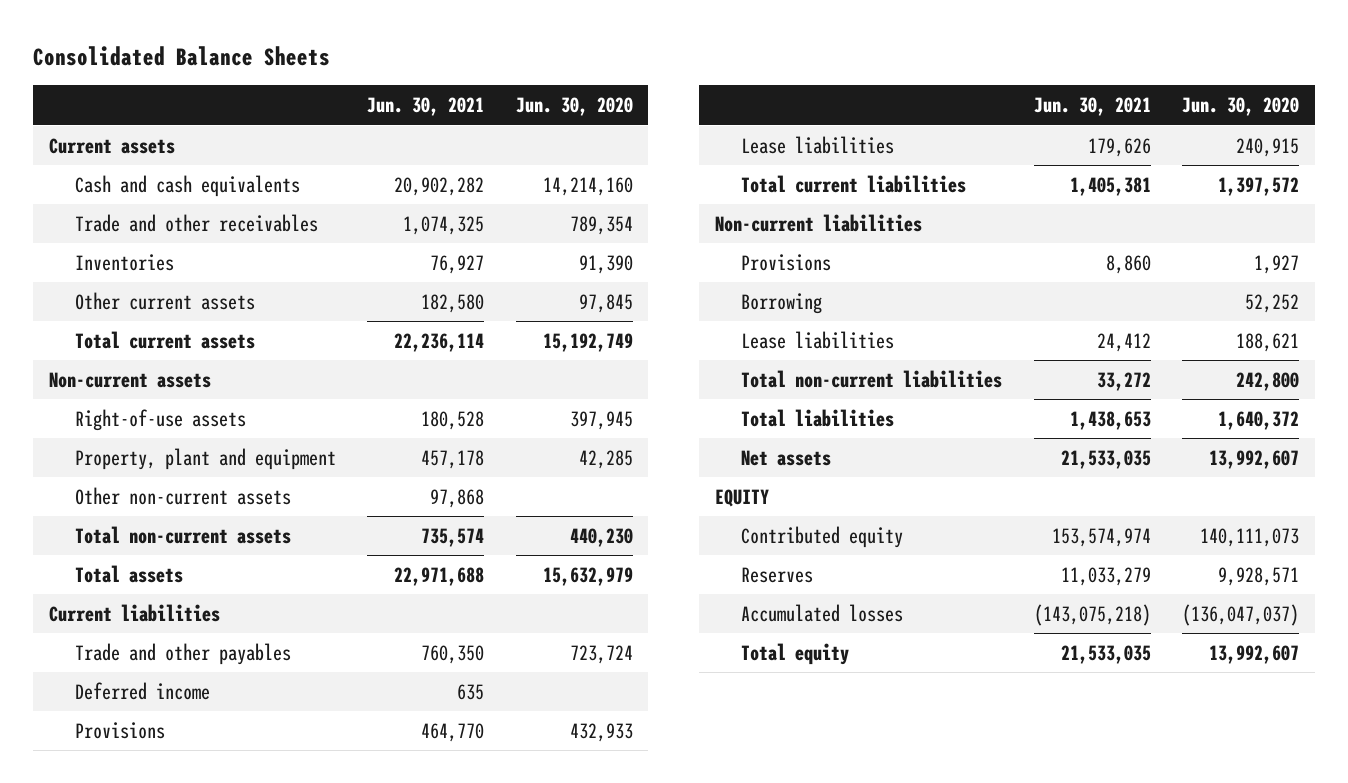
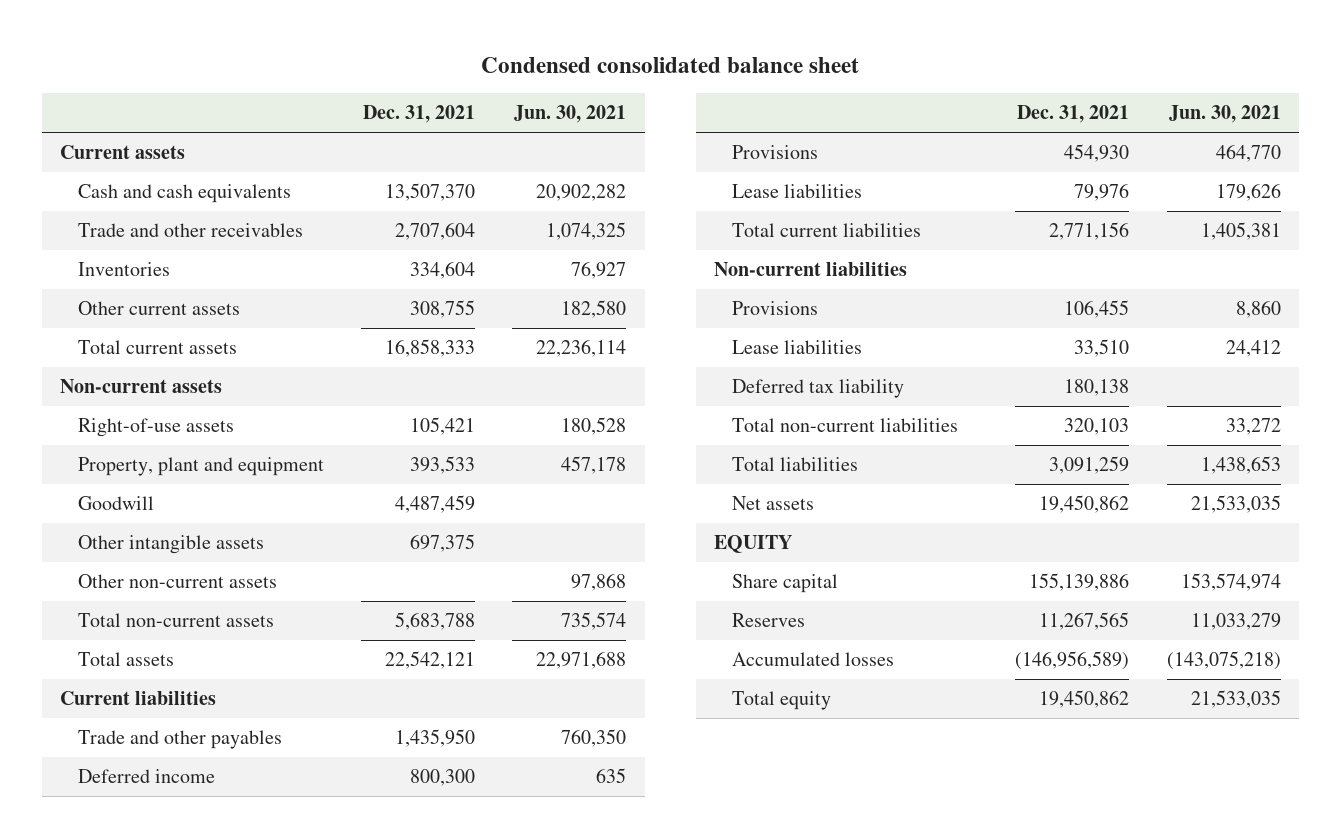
[33,45,331,66] Consolidated Balance Sheets -> [481,56,860,73] Condensed consolidated balance sheet
[515,96,633,116] Jun. 30, 2020 -> none
none -> [363,105,476,124] Dec. 31, 2021
none -> [77,496,154,511] Goodwill
none -> [77,535,264,555] Other intangible assets
[741,292,823,314] Borrowing -> none
none -> [731,379,904,399] Deferred tax liability
[741,525,904,548] Contributed equity -> [731,574,838,594] Share capital

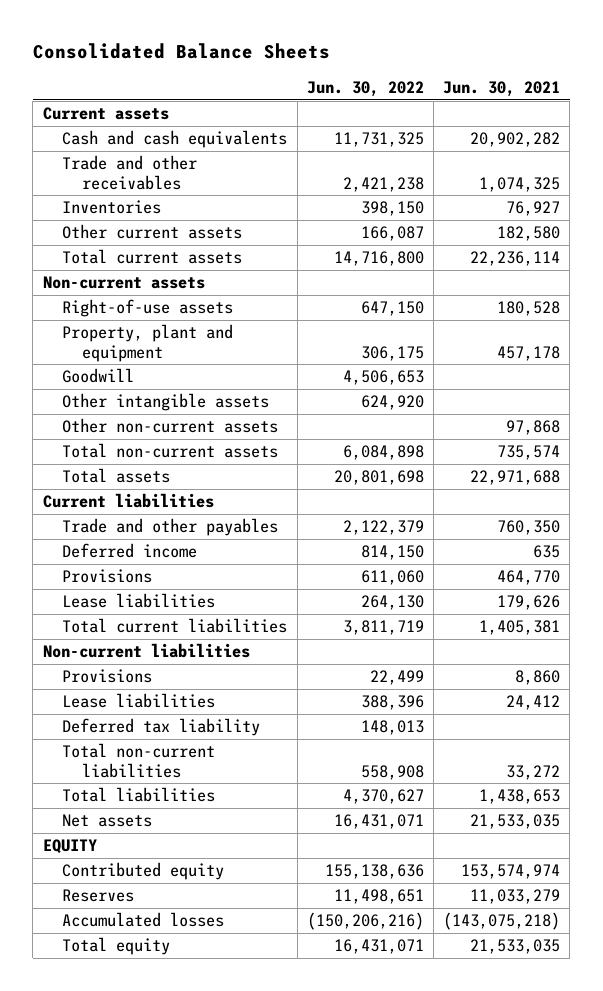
[481,56,860,73] Condensed consolidated balance sheet -> [32,43,330,60] Consolidated Balance Sheets
[363,105,476,124] Dec. 31, 2021 -> none
none -> [306,80,424,97] Jun. 30, 2022
[731,574,838,594] Share capital -> [62,862,225,881] Contributed equity

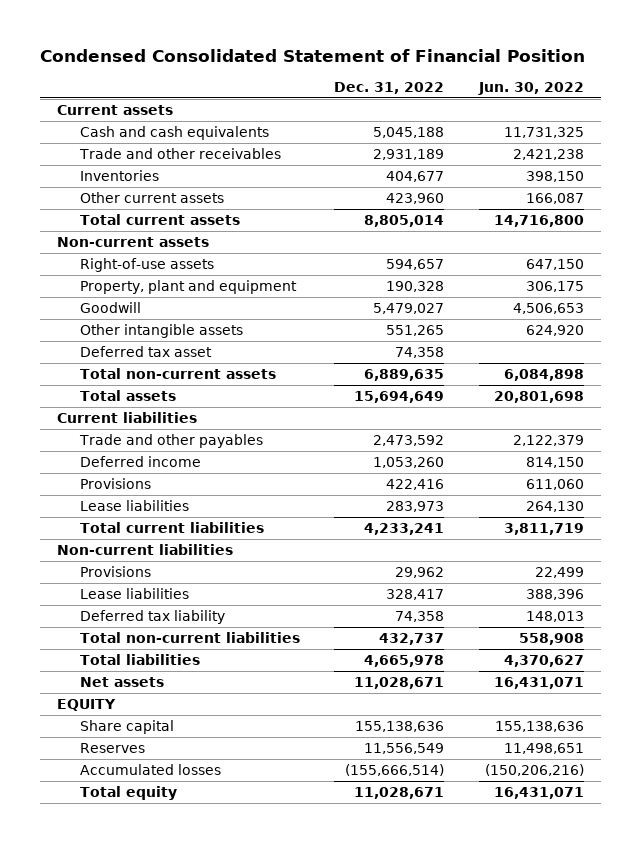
[32,43,330,60] Consolidated Balance Sheets -> [39,48,585,62] Condensed Consolidated Statement of Financial Position
[443,80,561,97] Jun. 30, 2021 -> none
none -> [334,81,445,94] Dec. 31, 2022
[62,418,279,434] Other non-current assets -> none
none -> [79,345,212,357] Deferred tax asset
[62,862,225,881] Contributed equity -> [79,719,174,734] Share capital

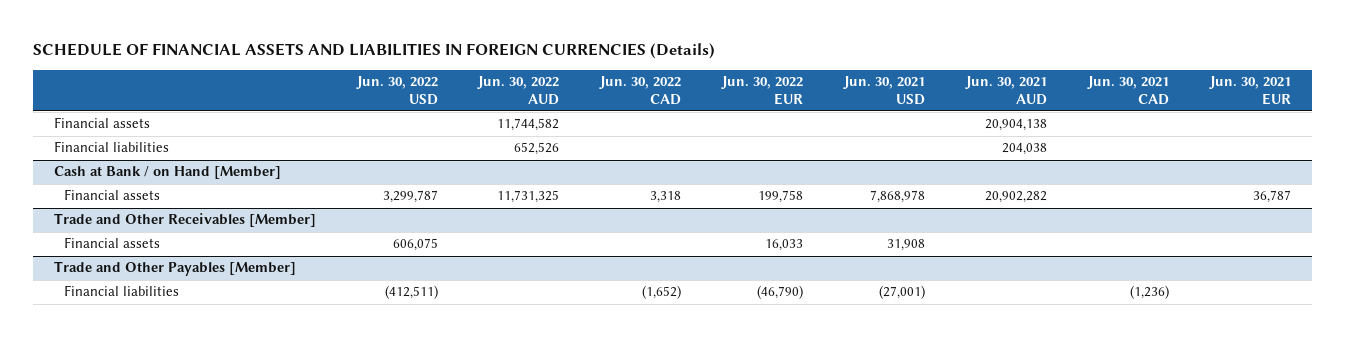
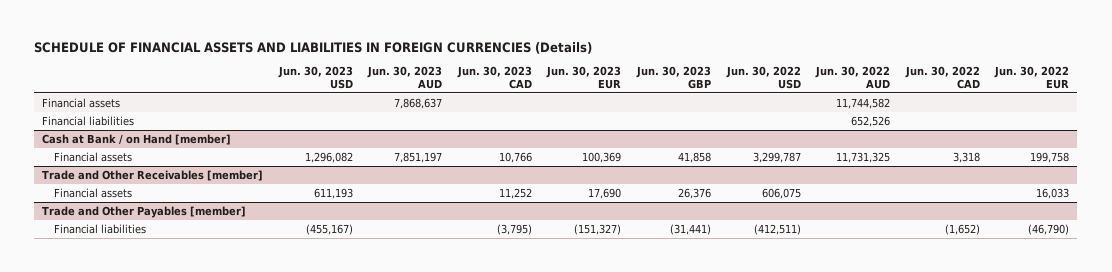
[843,75,926,105] Jun. 30, 2021 USD -> none
[965,75,1048,105] Jun. 30, 2021 AUD -> none
[1087,75,1170,105] Jun. 30, 2021 CAD -> none
[1209,75,1292,105] Jun. 30, 2021 EUR -> none
none -> [277,66,353,90] Jun. 30, 2023 USD
none -> [367,66,443,90] Jun. 30, 2023 AUD
none -> [456,66,532,90] Jun. 30, 2023 CAD
none -> [546,66,622,90] Jun. 30, 2023 EUR
none -> [636,66,712,90] Jun. 30, 2023 GBP
[53,166,281,180] Cash at Bank / on Hand [Member] -> [42,133,232,145] Cash at Bank / on Hand [member]
[53,213,316,228] Trade and Other Receivables [Member] -> [42,169,264,181] Trade and Other Receivables [member]
[53,261,296,277] Trade and Other Payables [Member] -> [42,205,247,218] Trade and Other Payables [member]

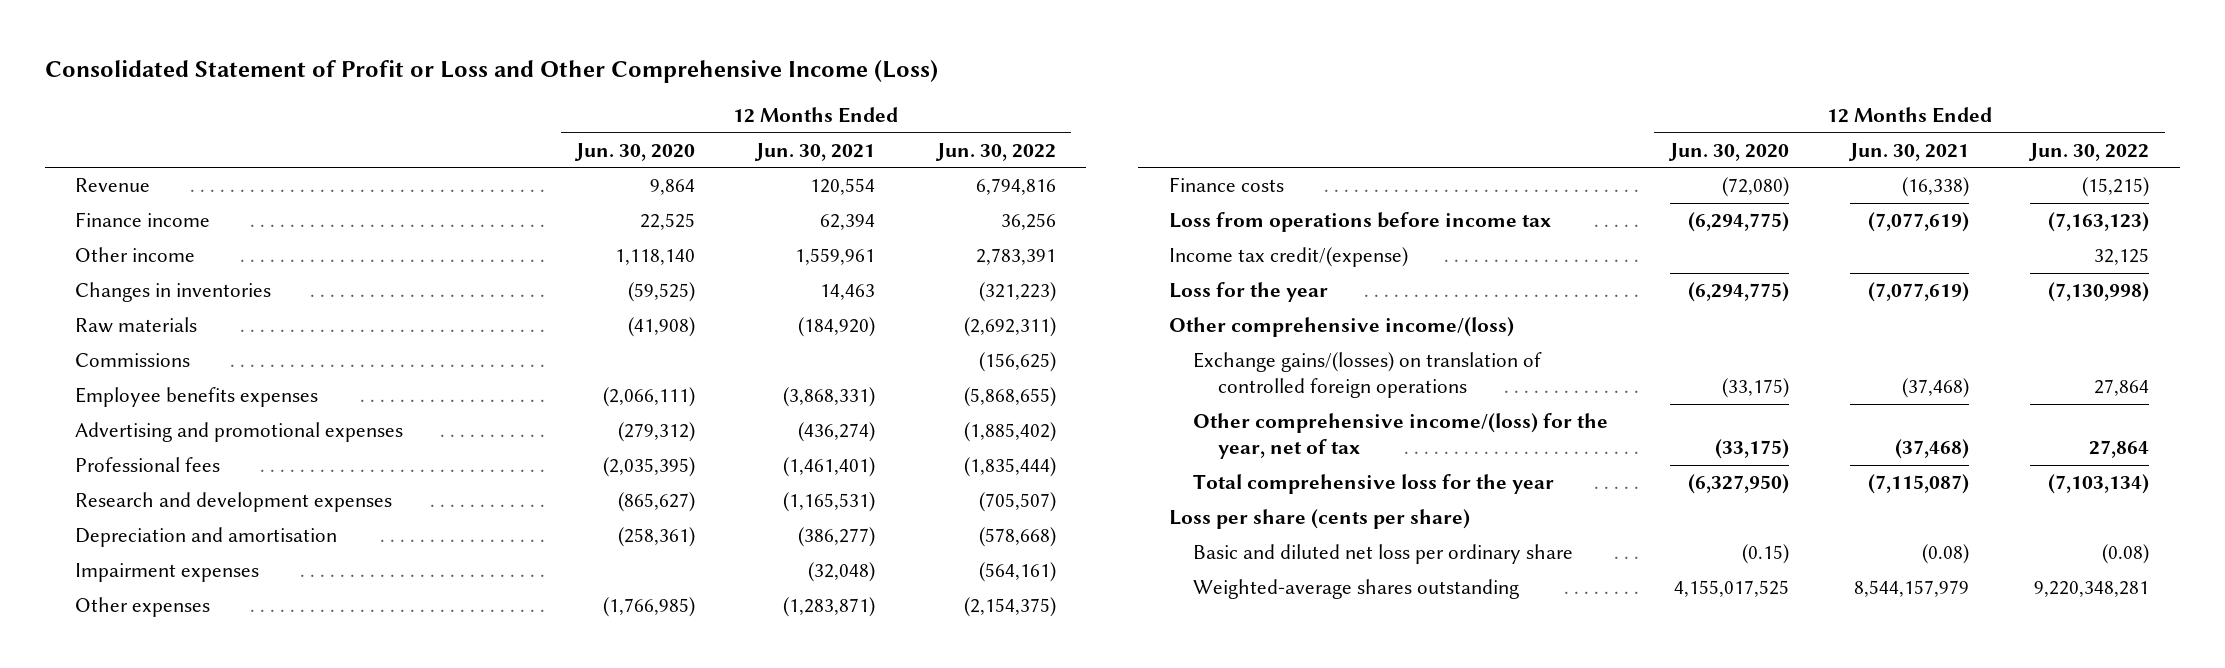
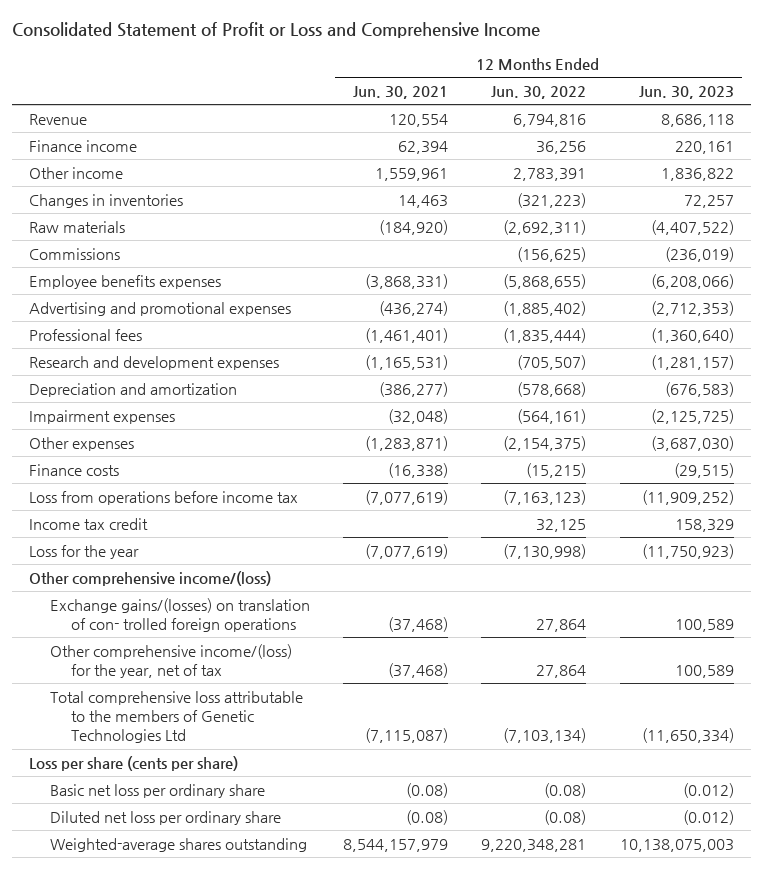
[44,59,938,83] Consolidated Statement of Profit or Loss and Other Comprehensive Income (Loss) -> [12,22,541,39] Consolidated Statement of Profit or Loss and Comprehensive Income
[574,142,696,161] Jun. 30, 2020 -> none
none -> [638,85,734,99] Jun. 30, 2023
[75,527,338,548] Depreciation and amortisation -> [28,382,237,397] Depreciation and amortization
[1169,247,1409,268] Income tax credit/(expense) -> [28,517,148,530] Income tax credit
[1193,352,1543,399] Exchange gains/(losses) on translation of controlled foreign operations -> [49,597,310,633] Exchange gains/(losses) on translation of con- trolled foreign operations
[1193,474,1555,495] Total comprehensive loss for the year -> [49,690,303,744] Total comprehensive loss attributable to the members of Genetic Technologies Ltd
[1193,544,1574,565] Basic and diluted net loss per ordinary share -> [49,783,265,798] Basic net loss per ordinary share
none -> [49,810,281,825] Diluted net loss per ordinary share

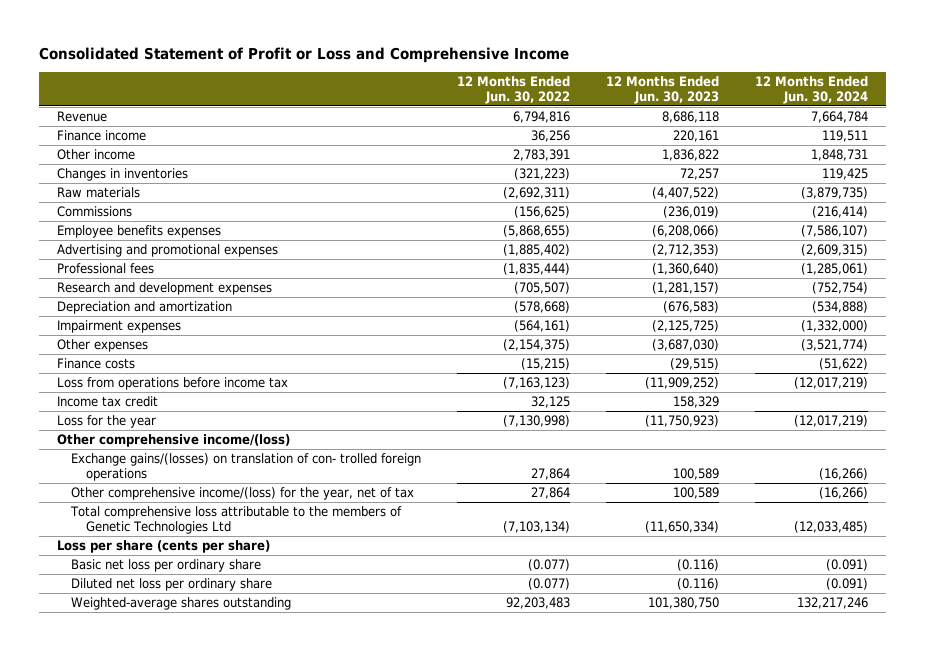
[353,85,449,99] Jun. 30, 2021 -> none
none -> [755,75,869,105] 12 Months Ended Jun. 30, 2024
[544,782,587,798] (0.08) -> [528,559,571,572] (0.077)
[682,782,734,798] (0.012) -> [677,559,720,572] (0.116)
[544,809,587,825] (0.08) -> [528,578,571,591] (0.077)
[682,809,734,825] (0.012) -> [677,578,720,591] (0.116)
[481,838,587,852] 9,220,348,281 -> [506,597,571,610] 92,203,483
[619,838,734,852] 10,138,075,003 -> [648,597,720,610] 101,380,750

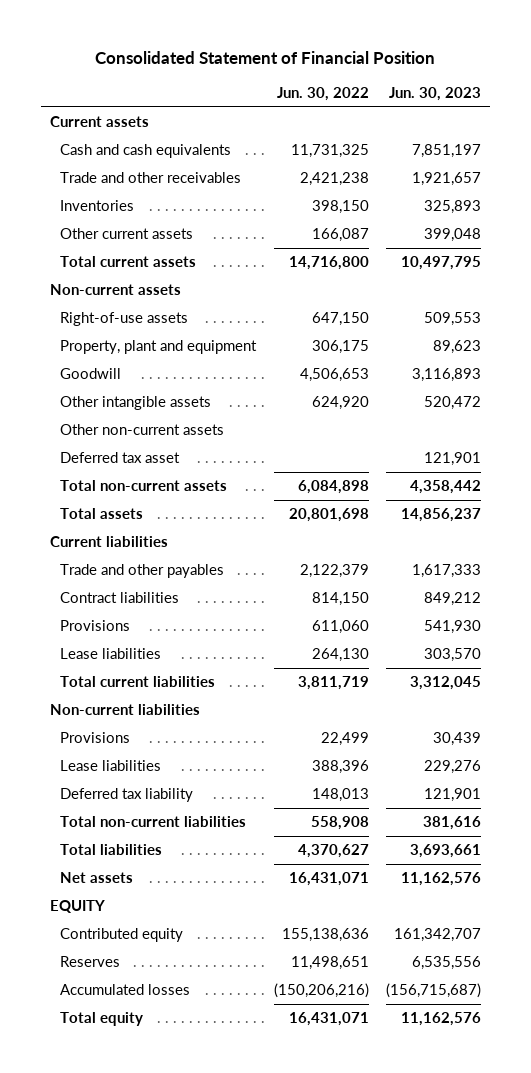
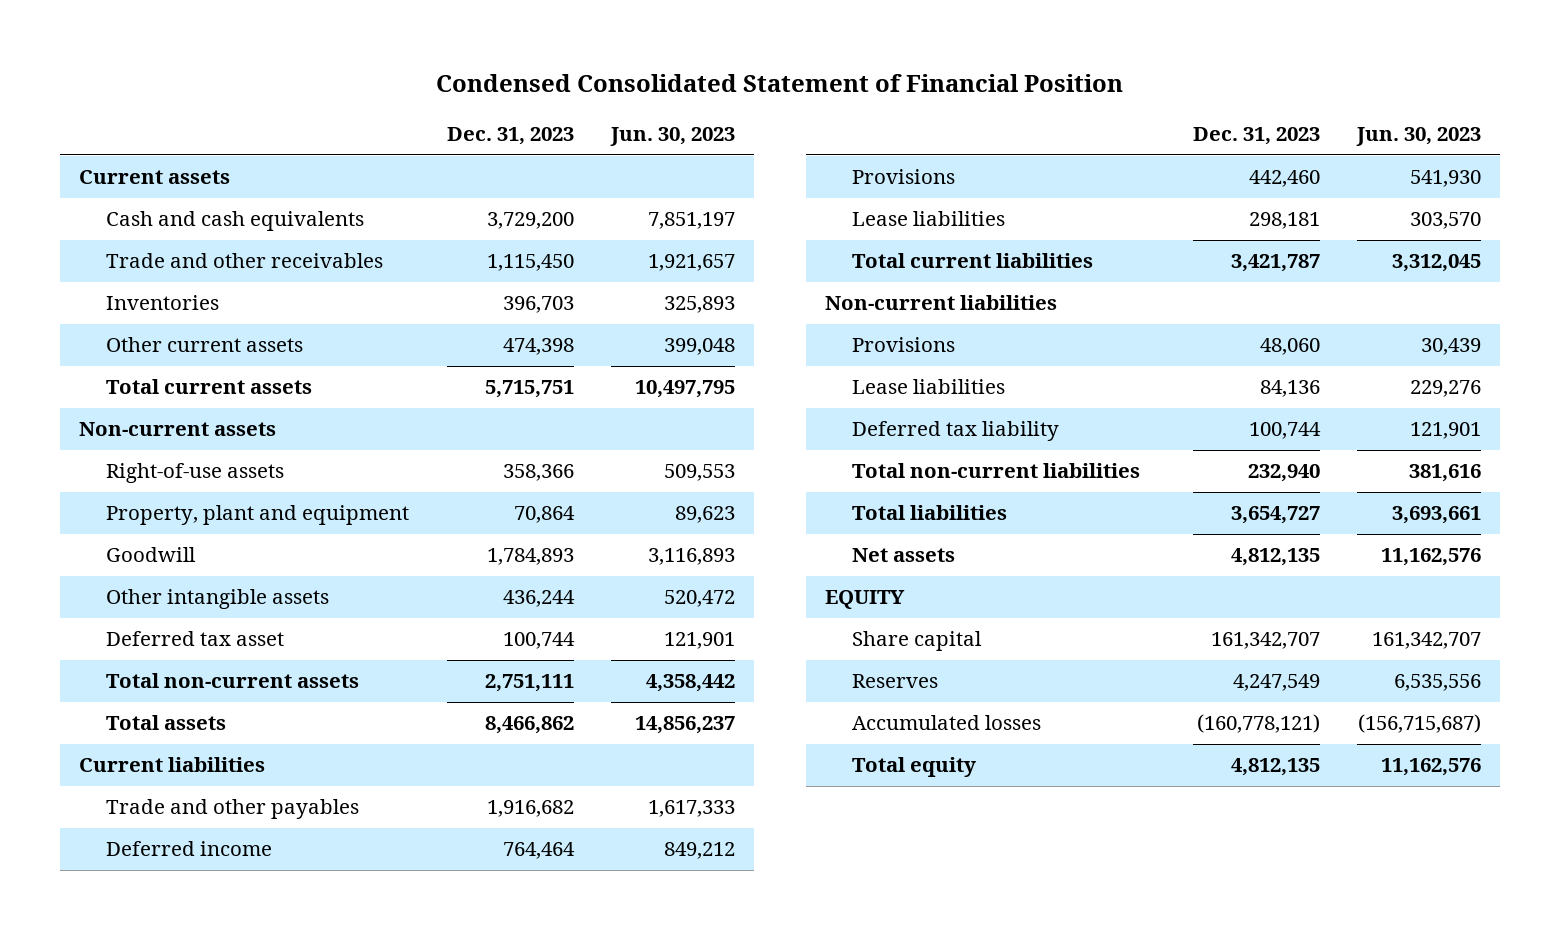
[95,50,436,64] Consolidated Statement of Financial Position -> [436,74,1124,93] Condensed Consolidated Statement of Financial Position
[276,86,369,101] Jun. 30, 2022 -> none
none -> [446,127,574,146] Dec. 31, 2023
[60,424,225,436] Other non-current assets -> none
[60,592,180,604] Contract liabilities -> [105,841,272,857] Deferred income
[60,928,184,943] Contributed equity -> [851,631,982,652] Share capital

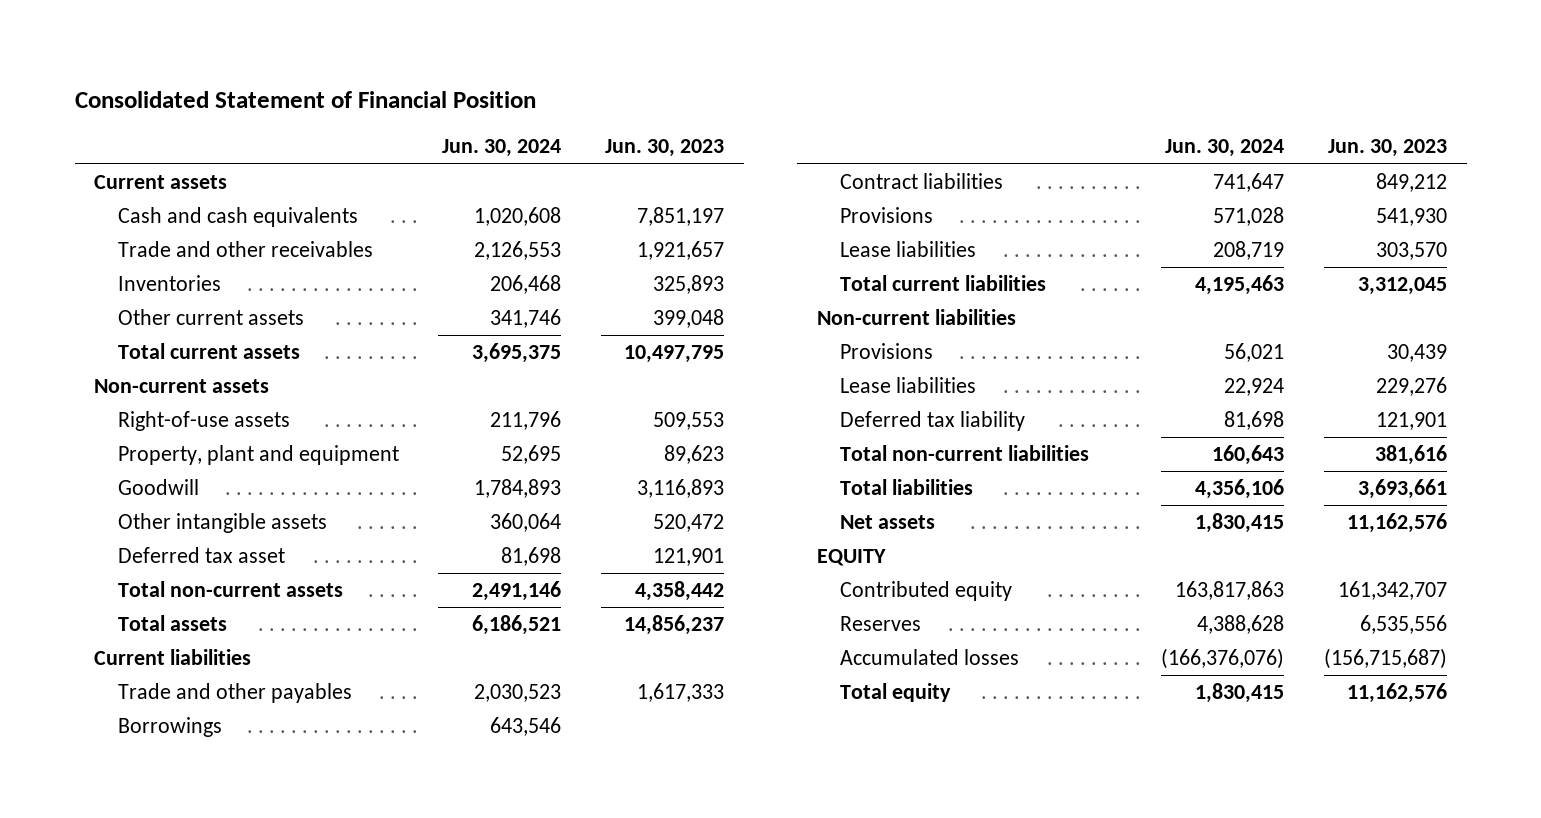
[436,74,1124,93] Condensed Consolidated Statement of Financial Position -> [74,90,536,108] Consolidated Statement of Financial Position
[446,127,574,146] Dec. 31, 2023 -> none
none -> [442,139,562,158] Jun. 30, 2024
none -> [117,717,222,738] Borrowings
[105,841,272,857] Deferred income -> [840,173,1004,190] Contract liabilities
[851,631,982,652] Share capital -> [840,581,1013,602] Contributed equity

